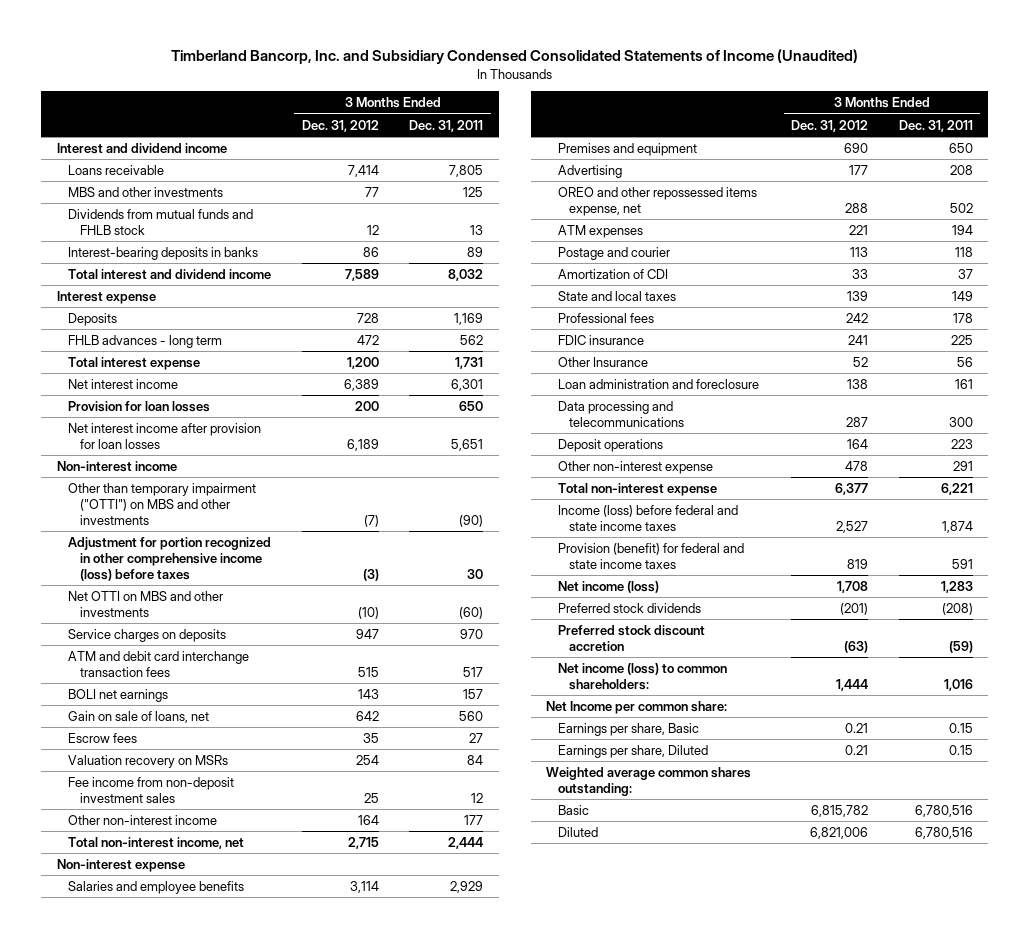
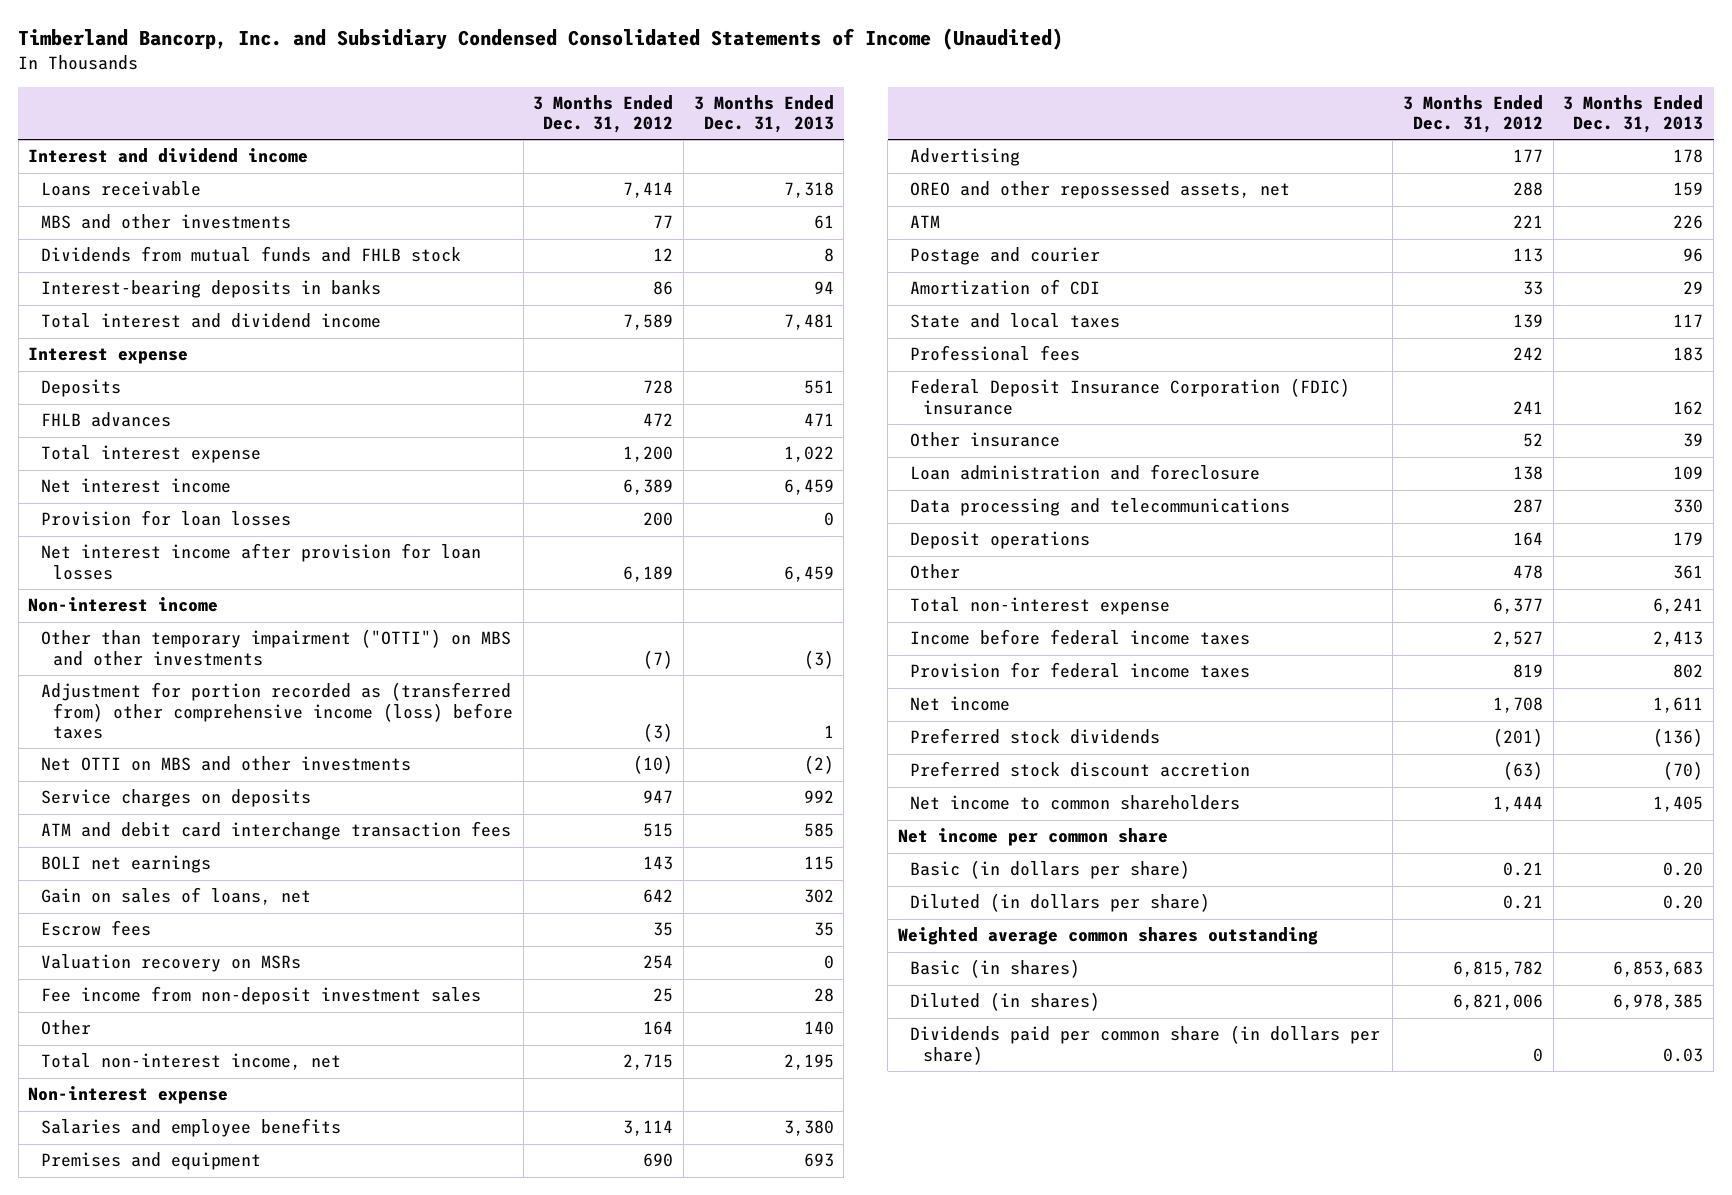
[409,119,484,132] Dec. 31, 2011 -> none
none -> [693,94,834,134] 3 Months Ended Dec. 31, 2013
[68,334,223,348] FHLB advances - long term -> [40,412,171,428] FHLB advances
[68,536,272,581] Adjustment for portion recognized in other comprehensive income (loss) before taxes -> [40,682,513,739] Adjustment for portion recorded as (transferred from) other comprehensive income (loss) before taxes
[68,710,210,723] Gain on sale of loans, net -> [40,887,311,906] Gain on sales of loans, net
[68,814,218,825] Other non-interest income -> [40,1020,91,1036] Other
[557,186,757,216] OREO and other repossessed items expense, net -> [910,181,1291,200] OREO and other repossessed assets, net
[557,224,643,238] ATM expenses -> [910,215,941,229] ATM
[557,334,644,345] FDIC insurance -> [910,378,1351,415] Federal Deposit Insurance Corporation (FDIC) insurance
[557,356,648,367] Other Insurance -> [910,432,1061,448] Other insurance
[557,460,713,474] Other non-interest expense -> [910,564,961,580] Other
[557,504,738,531] Income (loss) before federal and state income taxes -> [910,629,1251,646] Income before federal income taxes
[557,542,744,569] Provision (benefit) for federal and state income taxes -> [910,662,1251,679] Provision for federal income taxes
[557,580,659,593] Net income (loss) -> [910,696,1011,712] Net income
[557,662,727,690] Net income (loss) to common shareholders: -> [910,795,1241,811] Net income to common shareholders
[546,700,728,714] Net Income per common share: -> [897,828,1168,847] Net income per common share
[557,722,699,736] Earnings per share, Basic -> [910,860,1191,880] Basic (in dollars per share)
[557,744,708,758] Earnings per share, Diluted -> [910,893,1211,913] Diluted (in dollars per share)
[546,766,752,796] Weighted average common shares outstanding: -> [897,927,1318,946] Weighted average common shares outstanding
[557,804,589,815] Basic -> [910,959,1081,979] Basic (in shares)
[557,826,598,837] Diluted -> [910,992,1101,1012] Diluted (in shares)
none -> [910,1025,1381,1065] Dividends paid per common share (in dollars per share)

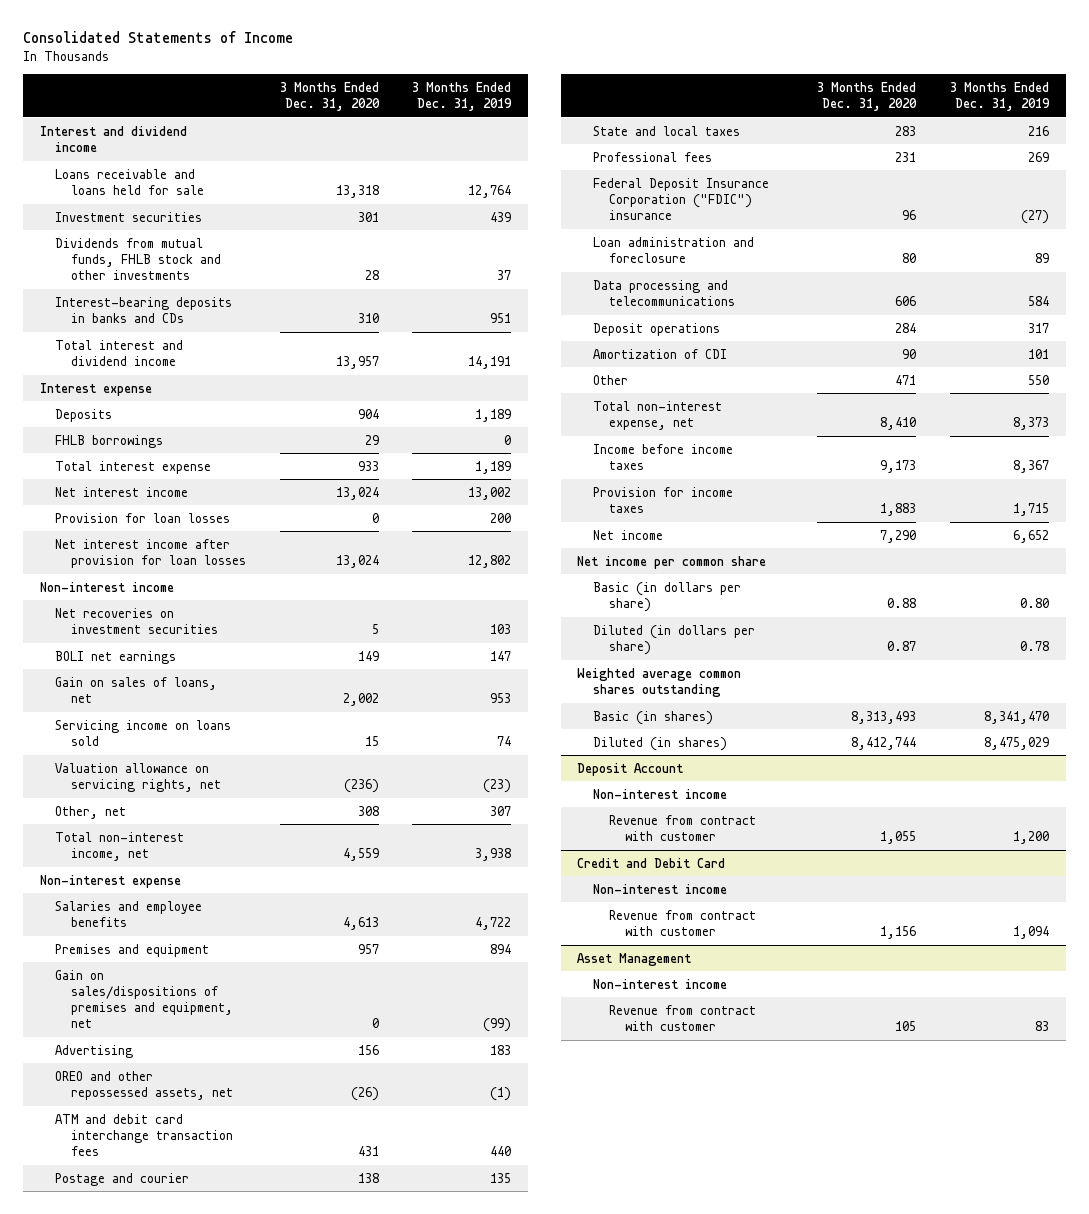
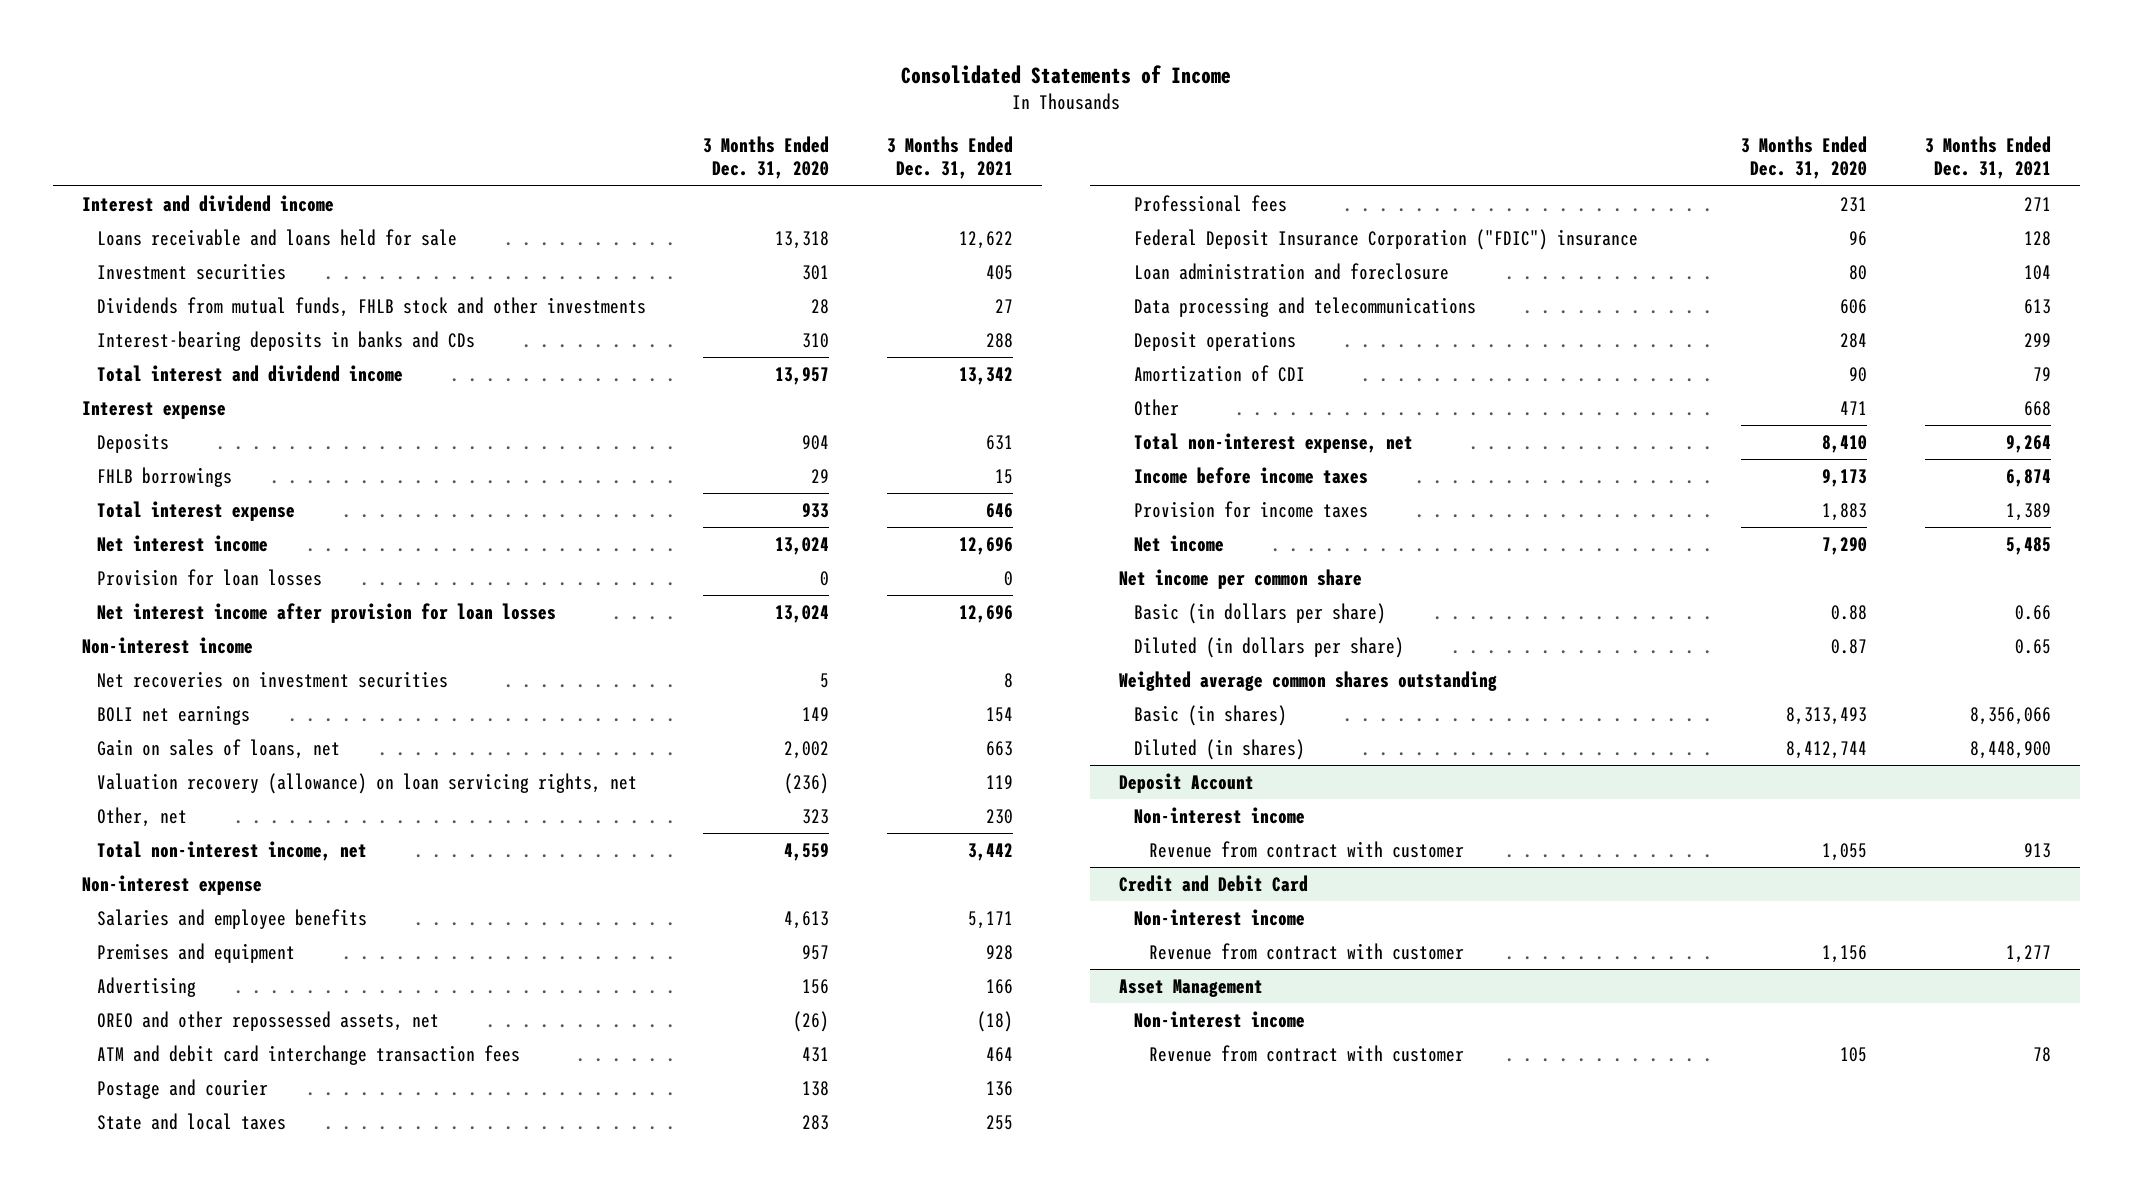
[412,82,513,112] 3 Months Ended Dec. 31, 2019 -> none
none -> [887,135,1014,180] 3 Months Ended Dec. 31, 2021
[55,719,232,746] Servicing income on loans sold -> none
[55,762,222,792] Valuation allowance on servicing rights, net -> [96,772,637,794] Valuation recovery (allowance) on loan servicing rights, net
[357,805,379,816] 308 -> [802,808,830,824] 323
[55,969,234,1029] Gain on sales/dispositions of premises and equipment, net -> none

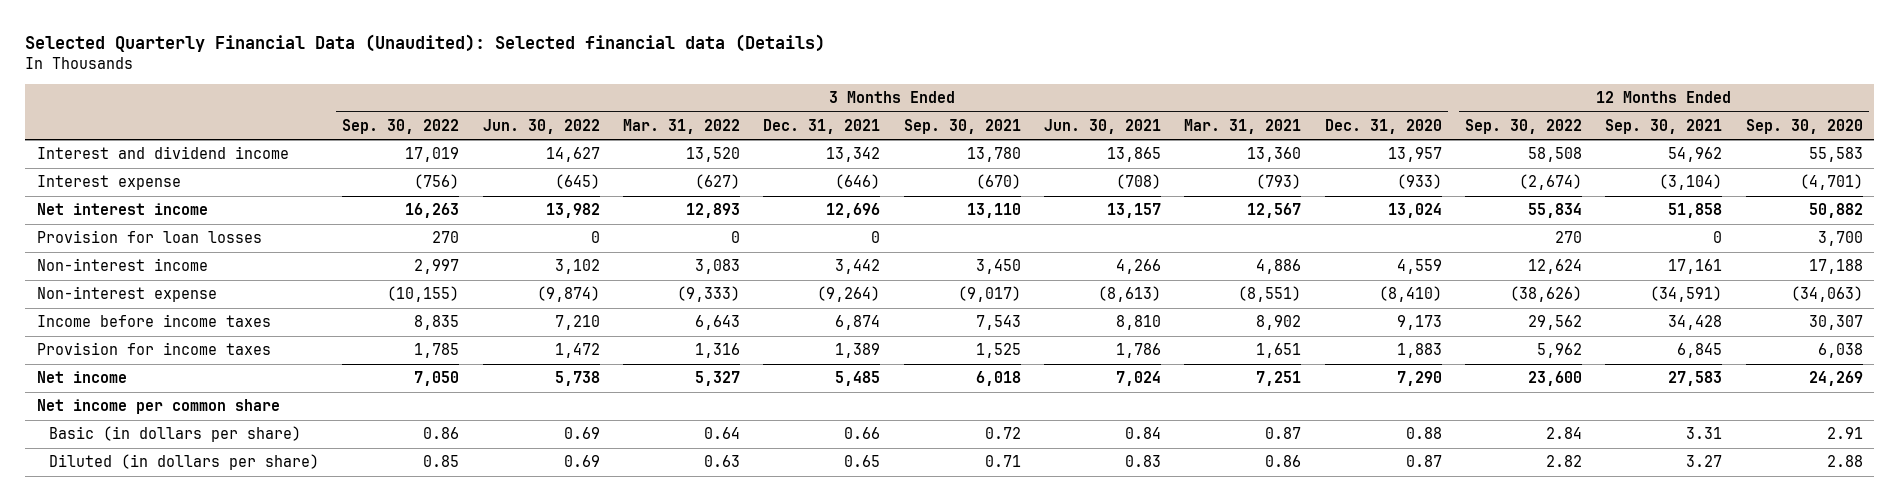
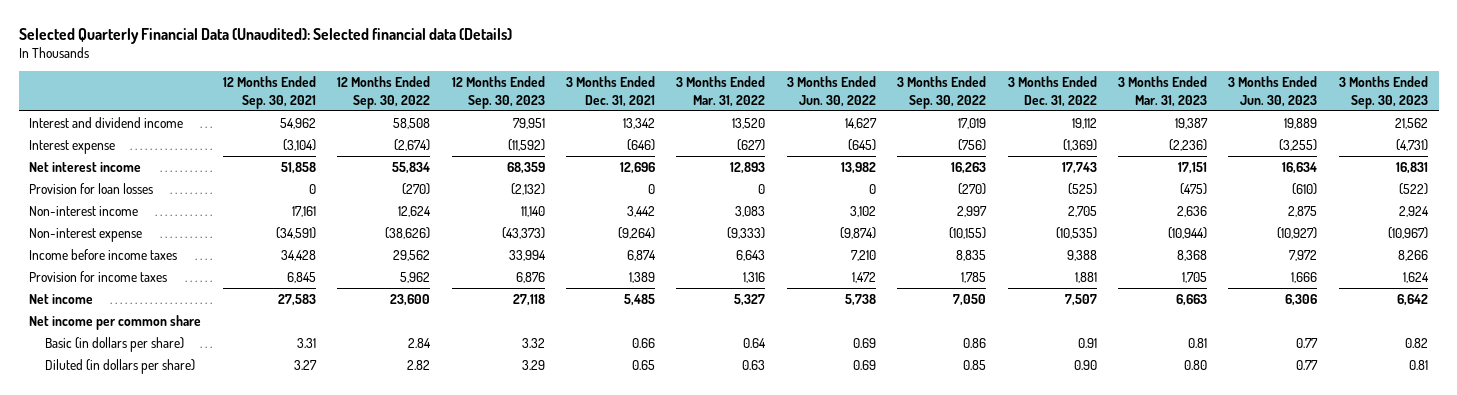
[903,118,1021,134] Sep. 30, 2021 -> none
[1044,118,1162,134] Jun. 30, 2021 -> none
[1184,118,1302,134] Mar. 31, 2021 -> none
[1324,118,1442,134] Dec. 31, 2020 -> none
[1745,118,1863,134] Sep. 30, 2020 -> none
none -> [451,76,545,109] 12 Months Ended Sep. 30, 2023
none -> [1007,76,1097,107] 3 Months Ended Dec. 31, 2022
none -> [1118,76,1208,107] 3 Months Ended Mar. 31, 2023
none -> [1228,76,1318,107] 3 Months Ended Jun. 30, 2023
none -> [1338,76,1428,109] 3 Months Ended Sep. 30, 2023
[432,231,460,244] 270 -> [958,182,987,195] (270)
[1555,231,1583,244] 270 -> [402,182,431,195] (270)

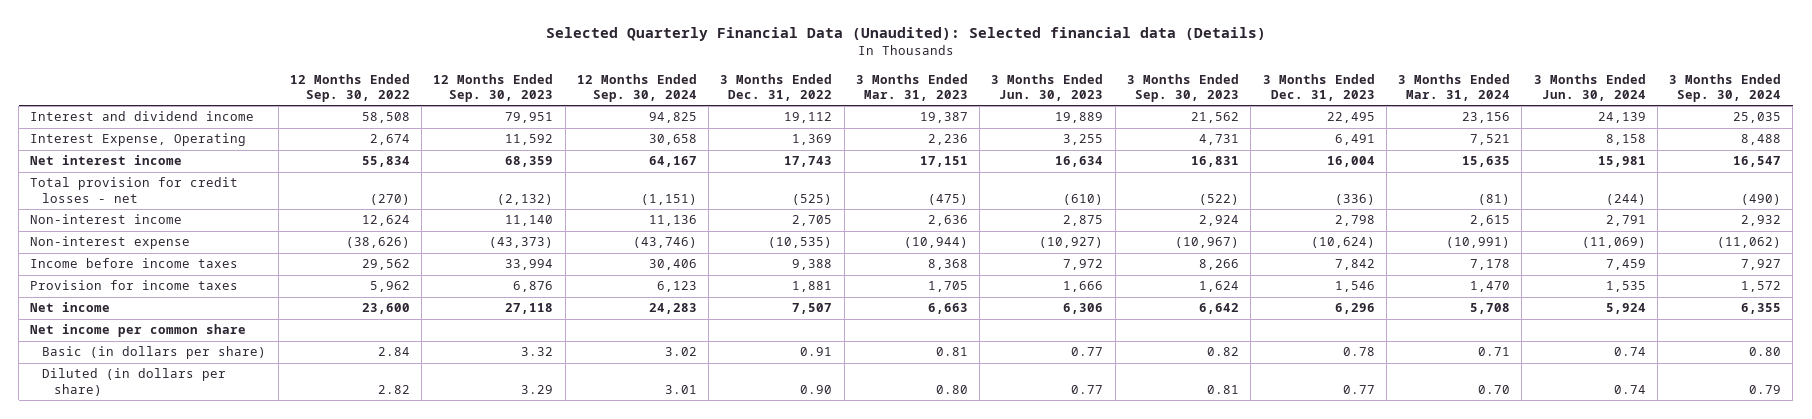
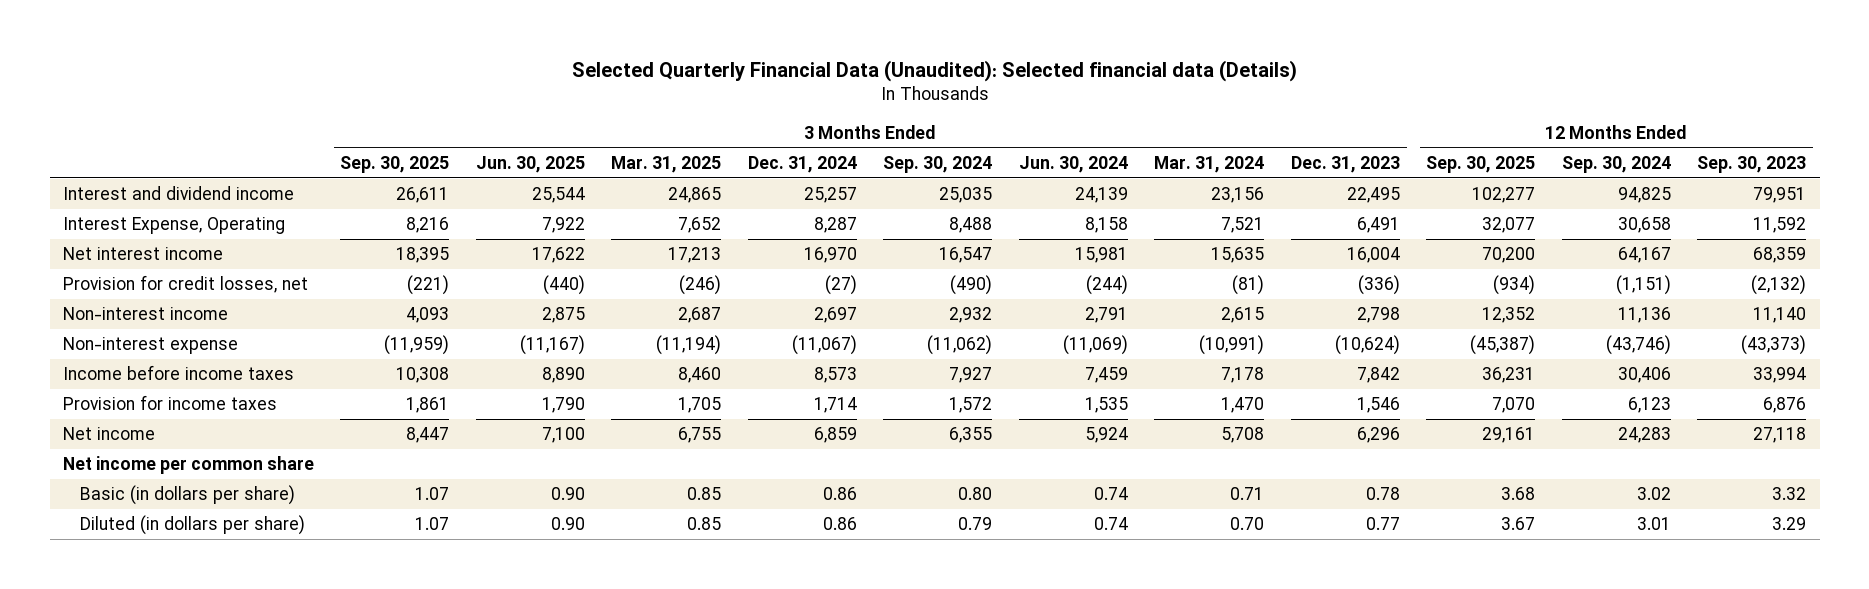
[289,73,410,102] 12 Months Ended Sep. 30, 2022 -> none
[720,73,833,101] 3 Months Ended Dec. 31, 2022 -> none
[855,73,968,101] 3 Months Ended Mar. 31, 2023 -> none
[991,73,1104,101] 3 Months Ended Jun. 30, 2023 -> none
[1126,73,1239,102] 3 Months Ended Sep. 30, 2023 -> none
none -> [340,155,450,173] Sep. 30, 2025
none -> [475,155,585,173] Jun. 30, 2025
none -> [611,155,722,173] Mar. 31, 2025
none -> [747,155,857,173] Dec. 31, 2024
none -> [1426,155,1536,173] Sep. 30, 2025
[30,177,239,203] Total provision for credit losses - net -> [62,275,308,294] Provision for credit losses, net

